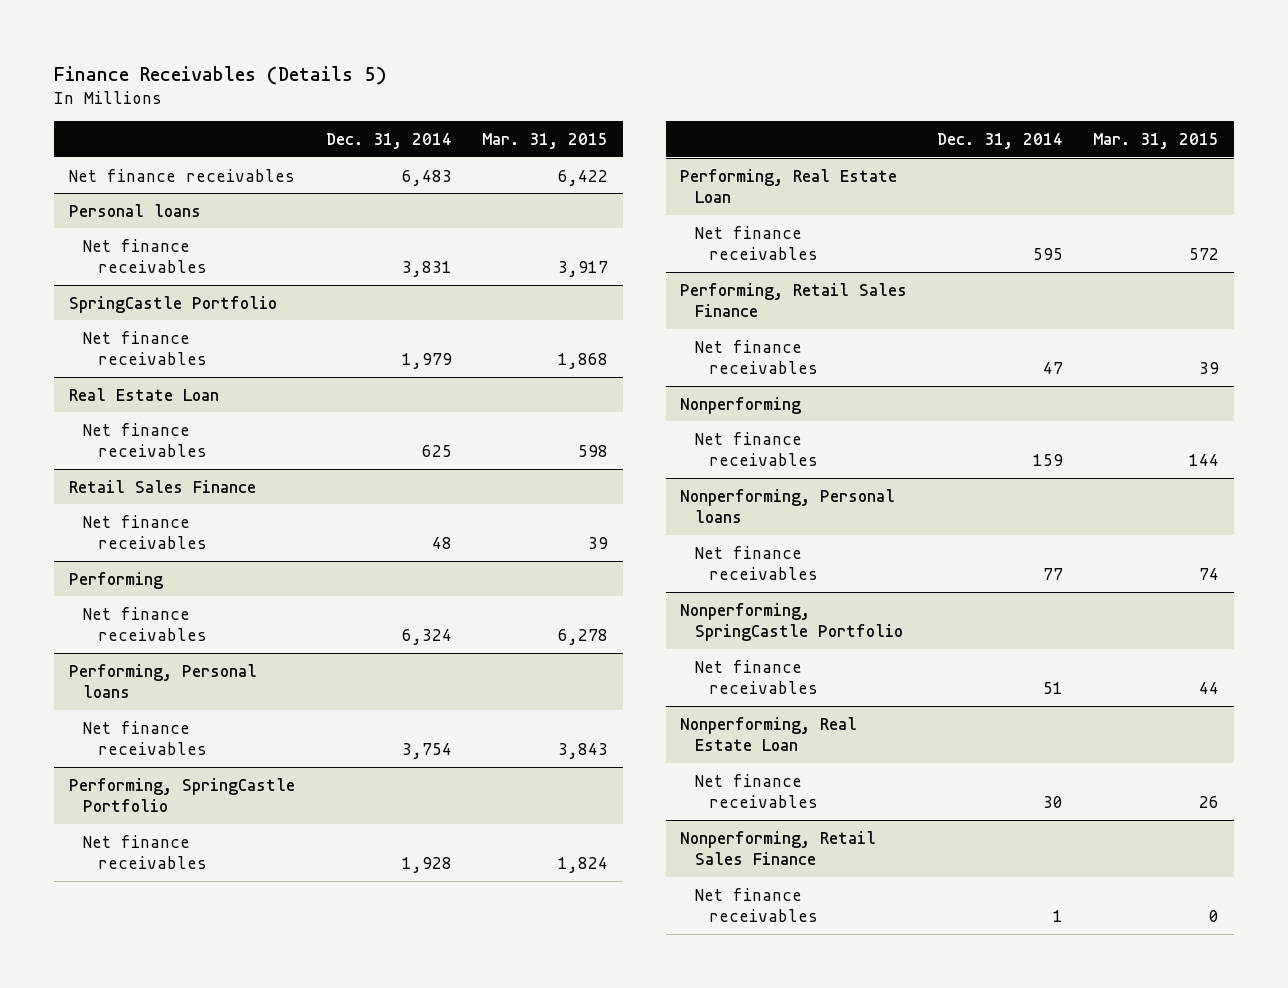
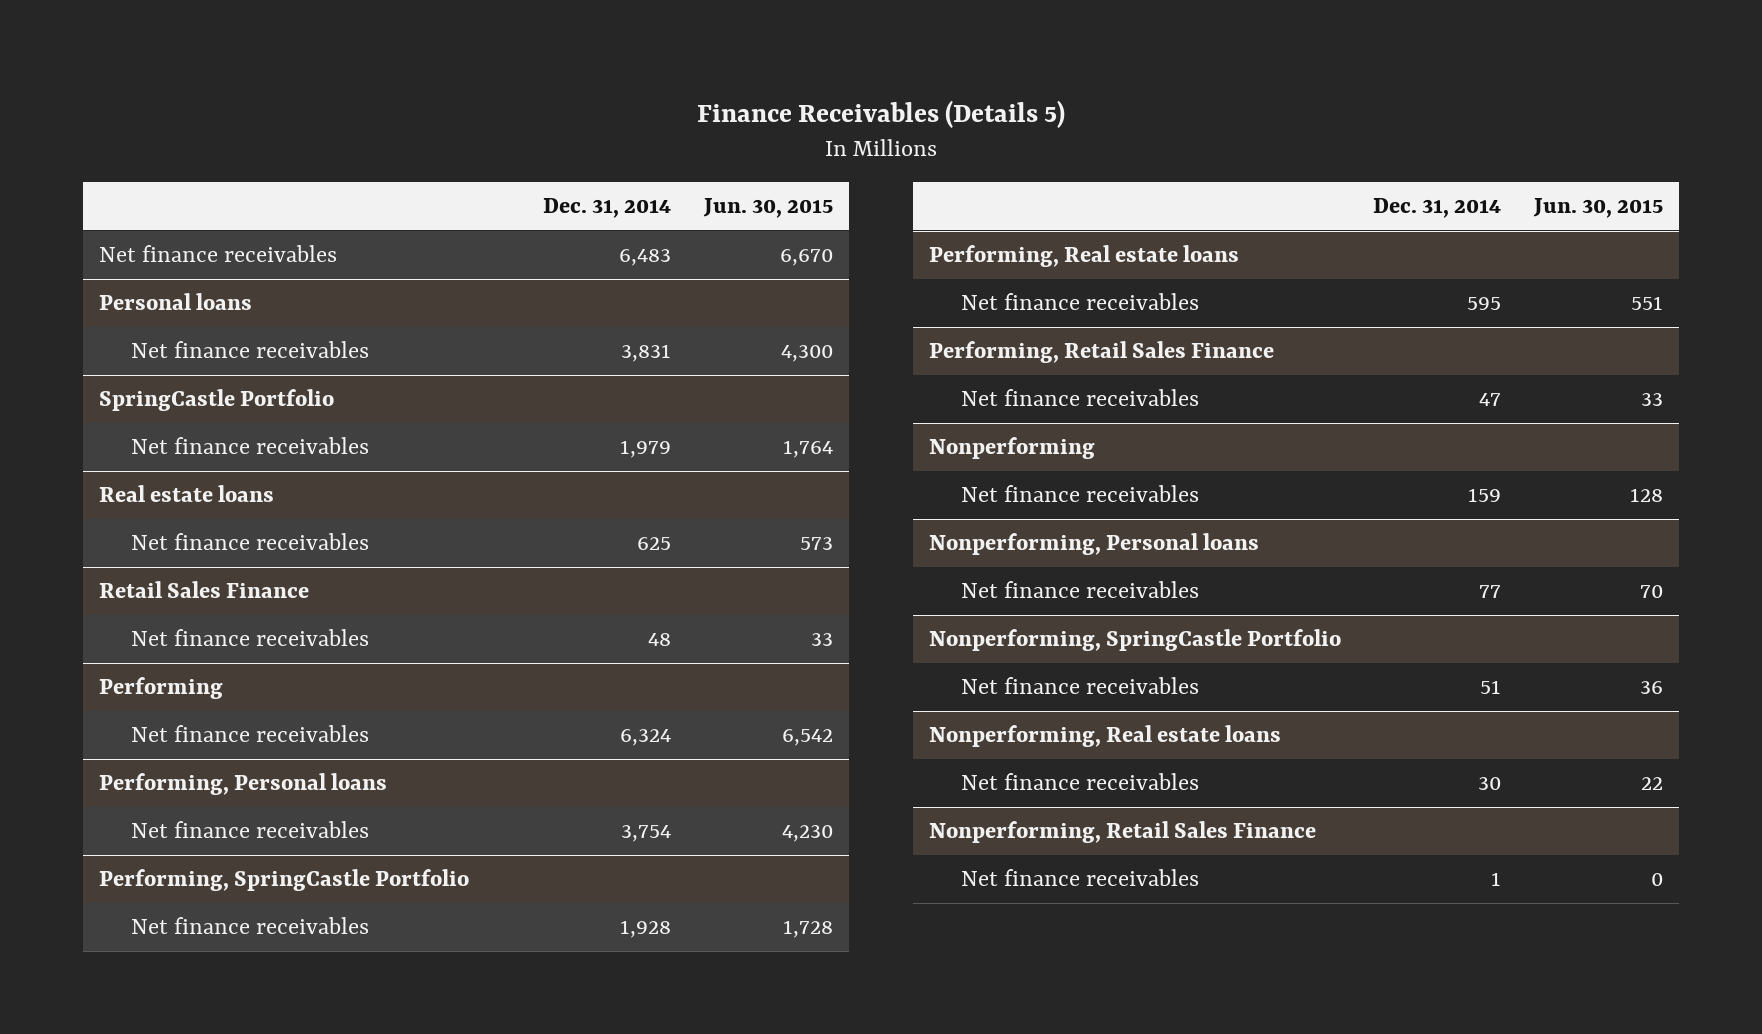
[481,132,608,149] Mar. 31, 2015 -> none
none -> [702,197,833,218] Jun. 30, 2015
[69,387,220,401] Real Estate Loan -> [98,485,274,503] Real estate loans
[680,168,898,204] Performing, Real Estate Loan -> [928,245,1239,268] Performing, Real estate loans
[680,716,858,752] Nonperforming, Real Estate Loan -> [928,725,1281,748] Nonperforming, Real estate loans

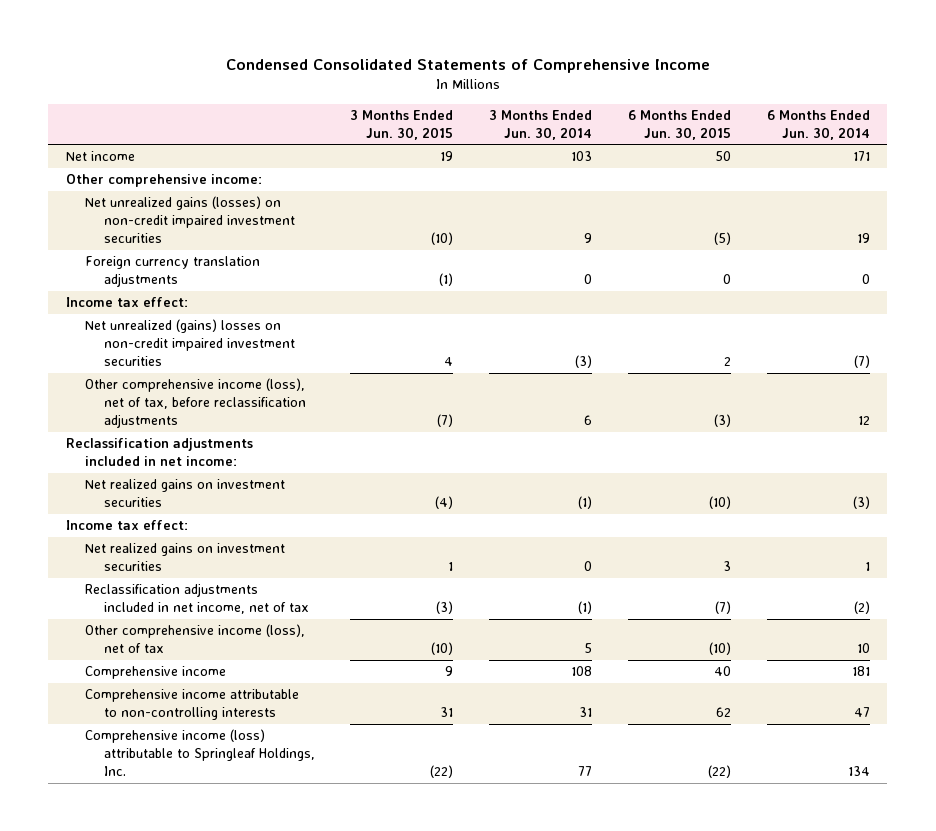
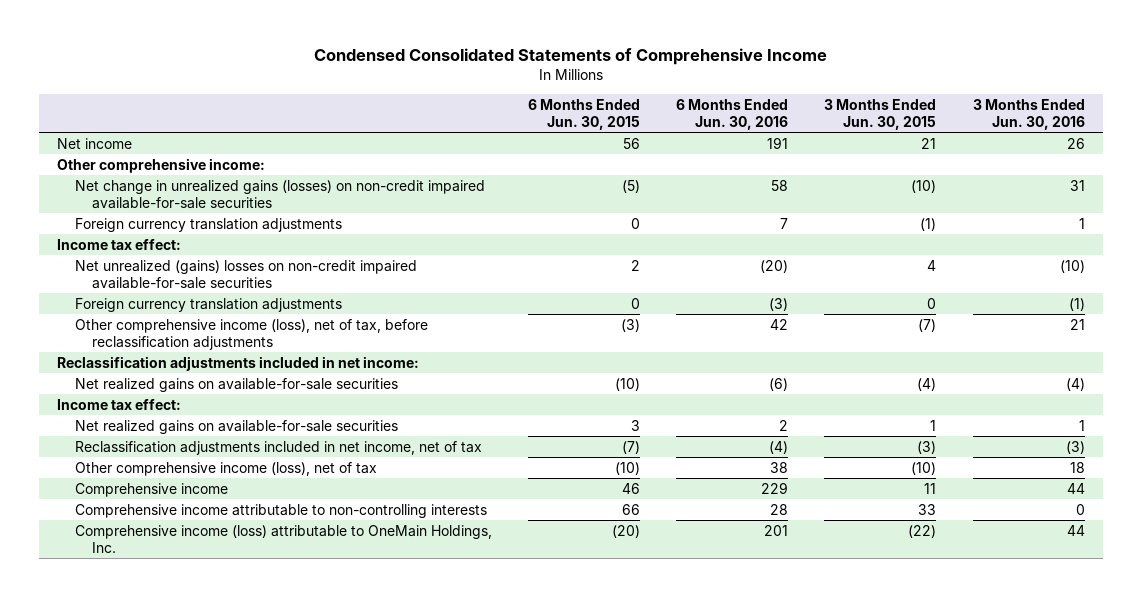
[489,109,593,140] 3 Months Ended Jun. 30, 2014 -> none
[766,109,870,140] 6 Months Ended Jun. 30, 2014 -> none
none -> [676,98,789,130] 6 Months Ended Jun. 30, 2016
none -> [972,98,1085,130] 3 Months Ended Jun. 30, 2016
[440,151,454,162] 19 -> [921,137,937,149] 21
[714,151,731,162] 50 -> [622,137,640,149] 56
[84,196,295,243] Net unrealized gains (losses) on non-credit impaired investment securities -> [74,179,485,209] Net change in unrealized gains (losses) on non-credit impaired available-for-sale securities
[84,319,295,366] Net unrealized (gains) losses on non-credit impaired investment securities -> [74,259,417,289] Net unrealized (gains) losses on non-credit impaired available-for-sale securities
none -> [74,297,342,312] Foreign currency translation adjustments
[84,479,285,508] Net realized gains on investment securities -> [74,377,398,392] Net realized gains on available-for-sale securities
[84,543,285,572] Net realized gains on investment securities -> [74,419,398,434] Net realized gains on available-for-sale securities
[445,666,454,677] 9 -> [924,482,937,494] 11
[713,666,731,677] 40 -> [621,482,640,494] 46
[440,707,454,718] 31 -> [918,503,937,515] 33
[715,707,731,718] 62 -> [621,503,640,515] 66
[84,729,315,776] Comprehensive income (loss) attributable to Springleaf Holdings, Inc. -> [74,524,492,553] Comprehensive income (loss) attributable to OneMain Holdings, Inc.
[707,764,731,778] (22) -> [611,524,640,538] (20)

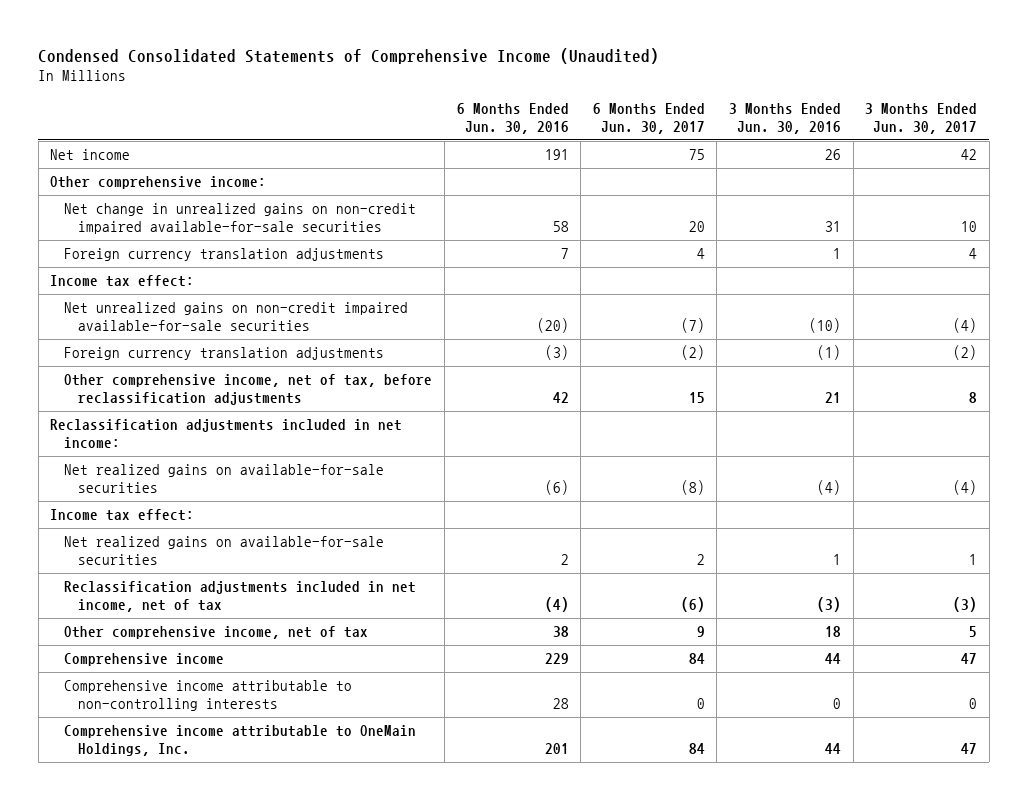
[313,47,827,65] Condensed Consolidated Statements of Comprehensive Income -> [38,47,660,64] Condensed Consolidated Statements of Comprehensive Income (Unaudited)
[527,98,640,130] 6 Months Ended Jun. 30, 2015 -> none
[824,98,937,130] 3 Months Ended Jun. 30, 2015 -> none
none -> [592,103,705,134] 6 Months Ended Jun. 30, 2017
none -> [865,103,978,134] 3 Months Ended Jun. 30, 2017
[74,179,485,209] Net change in unrealized gains (losses) on non-credit impaired available-for-sale securities -> [64,203,417,234] Net change in unrealized gains on non-credit impaired available-for-sale securities
[74,259,417,289] Net unrealized (gains) losses on non-credit impaired available-for-sale securities -> [64,302,409,331] Net unrealized gains on non-credit impaired available-for-sale securities
[74,318,428,350] Other comprehensive income (loss), net of tax, before reclassification adjustments -> [64,374,433,405] Other comprehensive income, net of tax, before reclassification adjustments
[74,461,377,476] Other comprehensive income (loss), net of tax -> [64,626,369,640] Other comprehensive income, net of tax
[74,524,492,553] Comprehensive income (loss) attributable to OneMain Holdings, Inc. -> [64,725,417,756] Comprehensive income attributable to OneMain Holdings, Inc.

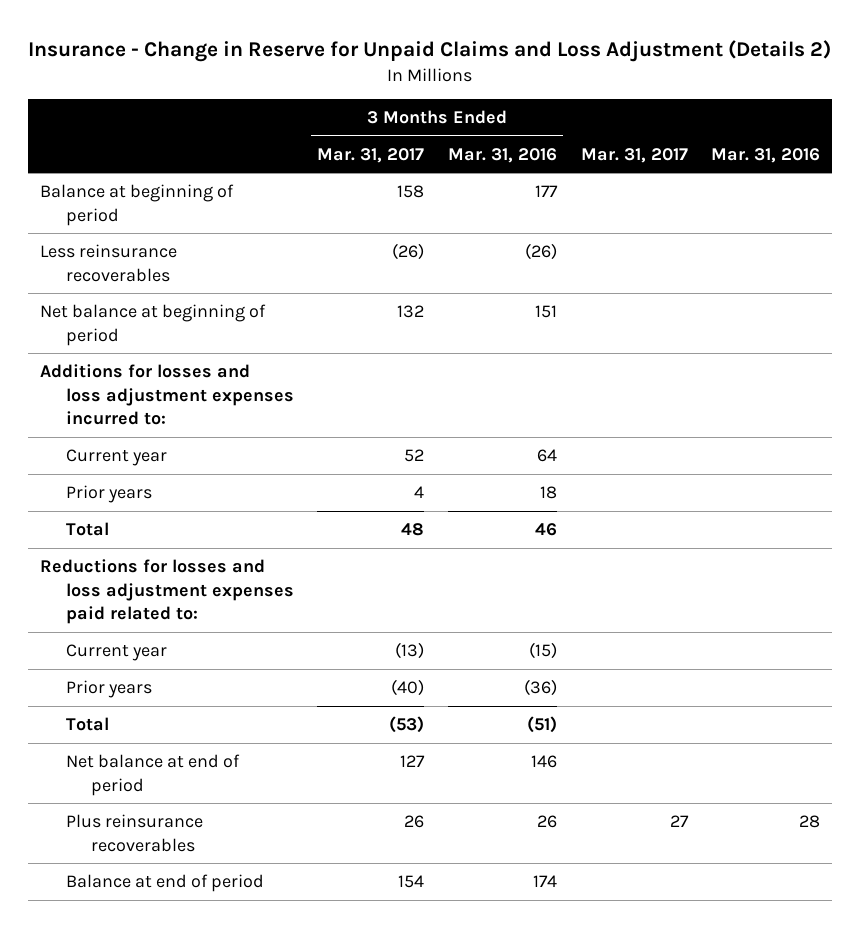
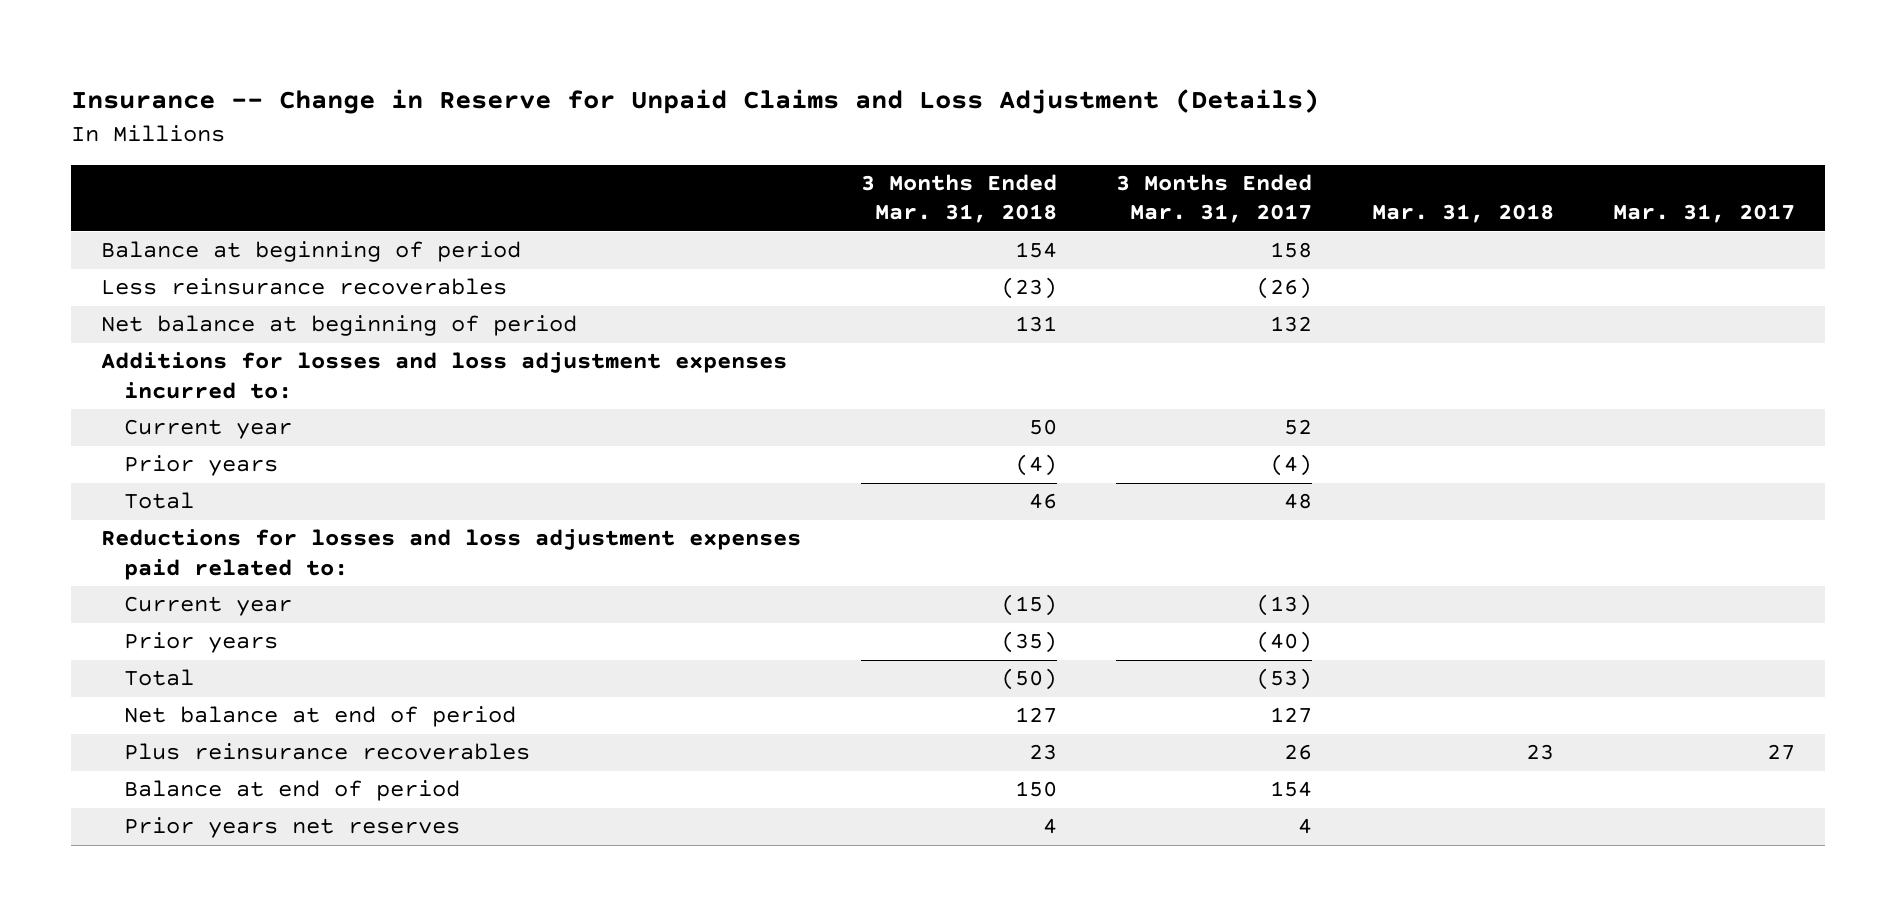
[28,40,832,63] Insurance - Change in Reserve for Unpaid Claims and Loss Adjustment (Details 2) -> [71,89,1320,115] Insurance -- Change in Reserve for Unpaid Claims and Loss Adjustment (Details)
[447,147,557,163] Mar. 31, 2016 -> none
[711,147,821,163] Mar. 31, 2016 -> none
none -> [860,174,1057,224] 3 Months Ended Mar. 31, 2018
none -> [1371,204,1554,224] Mar. 31, 2018
[414,486,425,499] 4 -> [1270,454,1313,477] (4)
none -> [124,817,461,839] Prior years net reserves

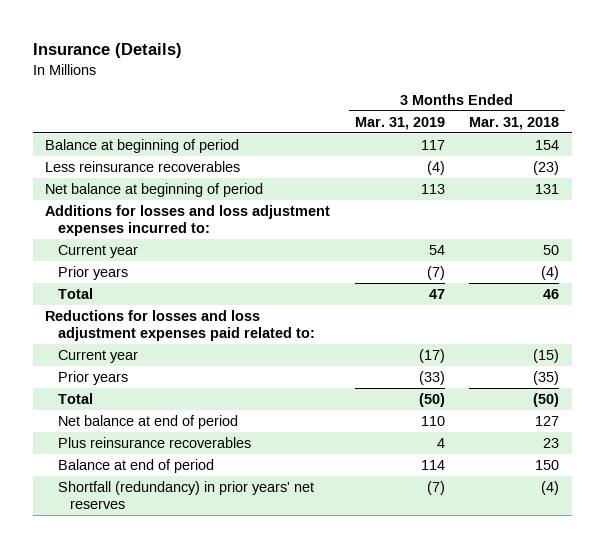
[71,89,1320,115] Insurance -- Change in Reserve for Unpaid Claims and Loss Adjustment (Details) -> [32,43,182,59] Insurance (Details)
[1116,174,1313,224] 3 Months Ended Mar. 31, 2017 -> none
[1371,204,1554,224] Mar. 31, 2018 -> none
[1613,204,1796,224] Mar. 31, 2017 -> none
none -> [354,116,445,130] Mar. 31, 2019
[124,817,461,839] Prior years net reserves -> [57,480,314,509] Shortfall (redundancy) in prior years' net reserves
[1042,818,1057,835] 4 -> [541,480,560,495] (4)

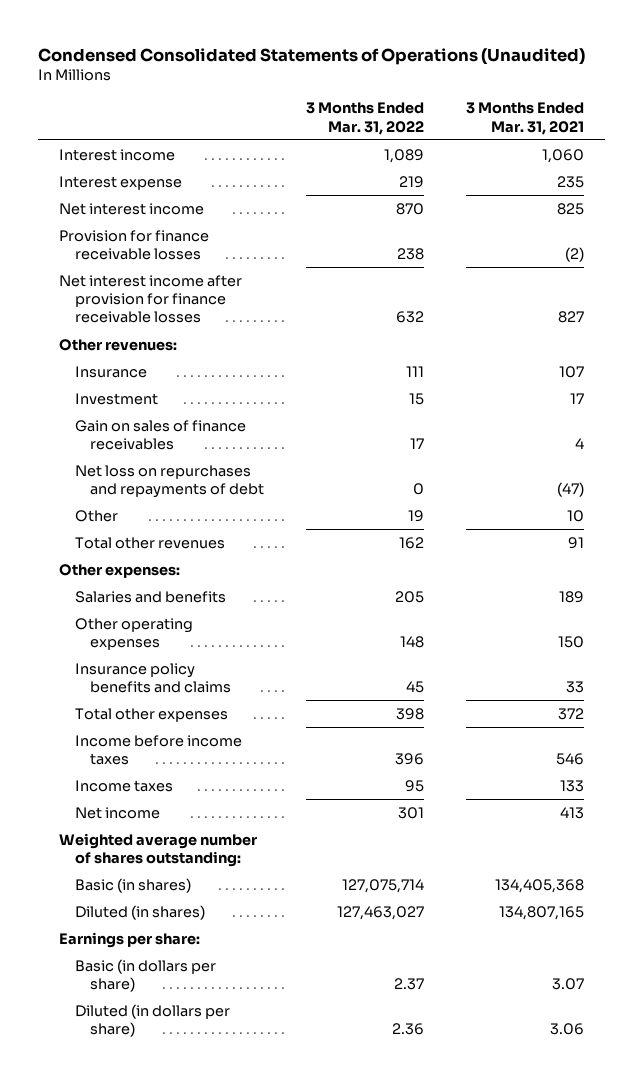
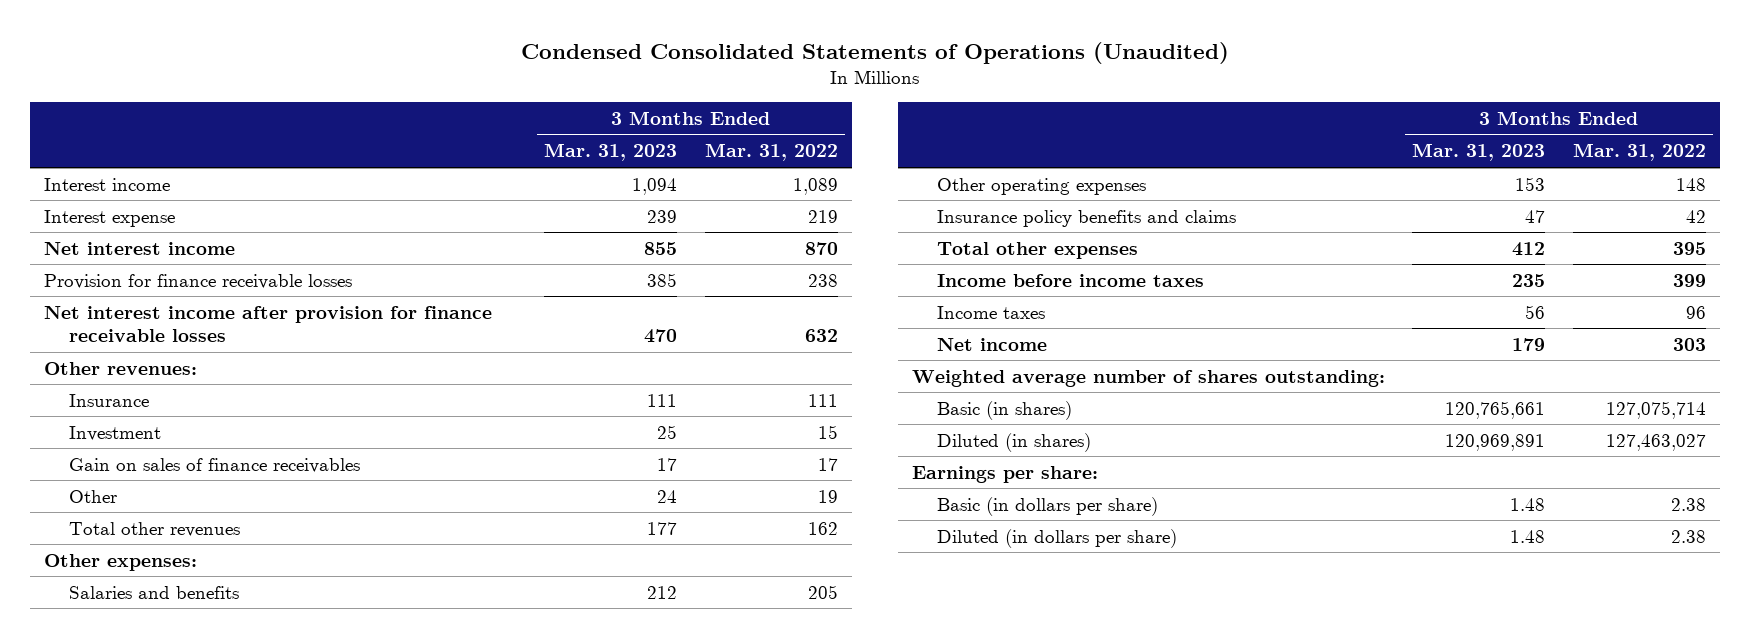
[465,102,584,135] 3 Months Ended Mar. 31, 2021 -> none
none -> [544,143,678,162] Mar. 31, 2023
[74,464,264,499] Net loss on repurchases and repayments of debt -> none
[405,681,424,694] 45 -> [1685,209,1706,223] 42
[395,707,424,720] 398 -> [1672,241,1706,255] 395
[394,753,424,766] 396 -> [1672,273,1706,287] 399
[404,779,424,792] 95 -> [1685,305,1706,319] 96
[397,806,424,819] 301 -> [1672,337,1706,351] 303
[393,978,424,991] 2.37 -> [1670,497,1706,511] 2.38
[391,1023,424,1036] 2.36 -> [1670,529,1706,543] 2.38

